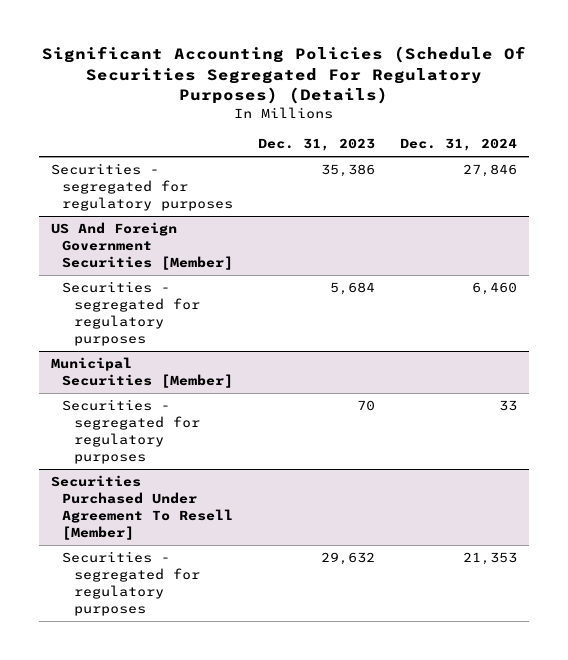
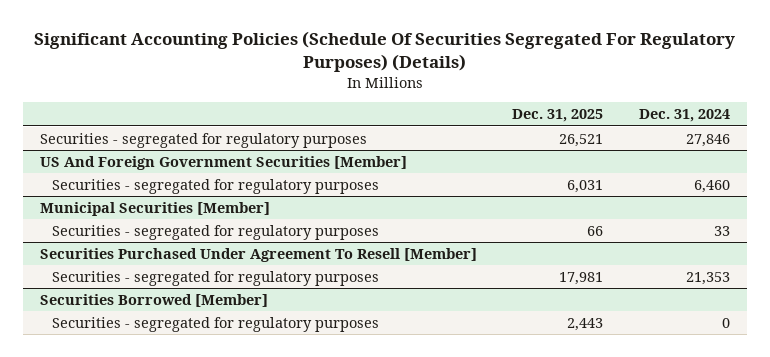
[258,138,376,152] Dec. 31, 2023 -> none
none -> [512,109,604,123] Dec. 31, 2025
none -> [40,293,269,307] Securities Borrowed [Member]
none -> [51,316,379,332] Securities - segregated for regulatory purposes

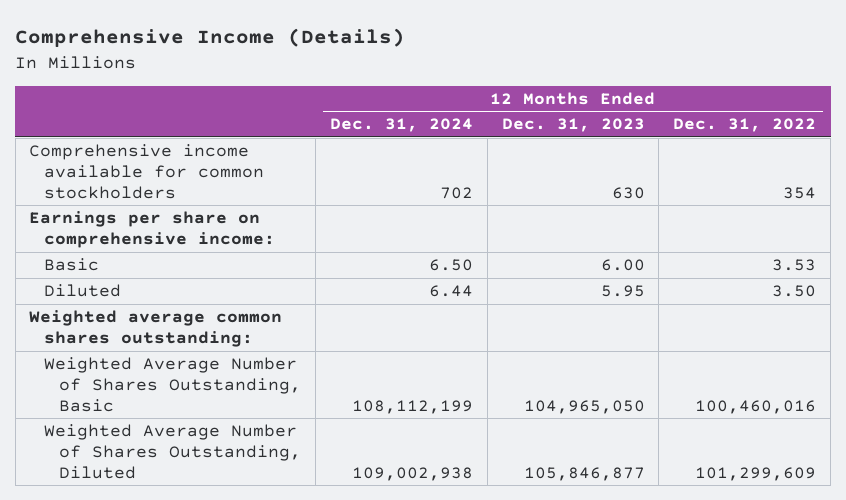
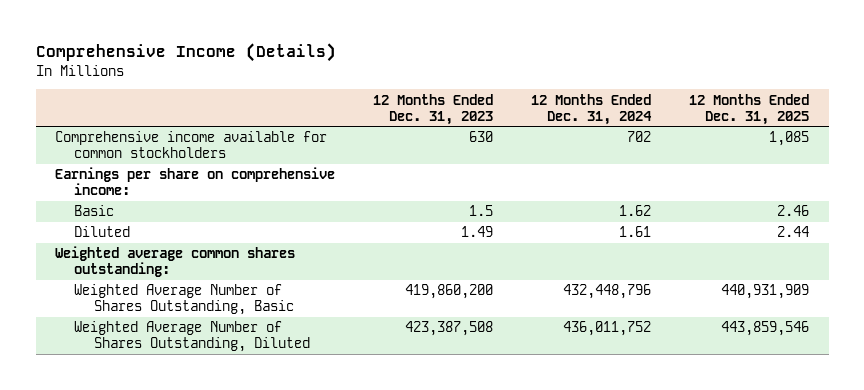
[673,118,817,133] Dec. 31, 2022 -> none
none -> [689,93,810,125] 12 Months Ended Dec. 31, 2025
[428,259,473,272] 6.50 -> [619,205,652,217] 1.62
[600,259,645,272] 6.00 -> [468,205,493,217] 1.5
[428,285,473,298] 6.44 -> [619,226,652,238] 1.61
[600,285,645,298] 5.95 -> [460,226,493,238] 1.49
[351,399,473,414] 108,112,199 -> [563,284,652,300] 432,448,796
[523,399,645,414] 104,965,050 -> [404,284,493,300] 419,860,200
[351,466,473,481] 109,002,938 -> [563,321,652,337] 436,011,752
[523,466,645,481] 105,846,877 -> [404,321,493,337] 423,387,508

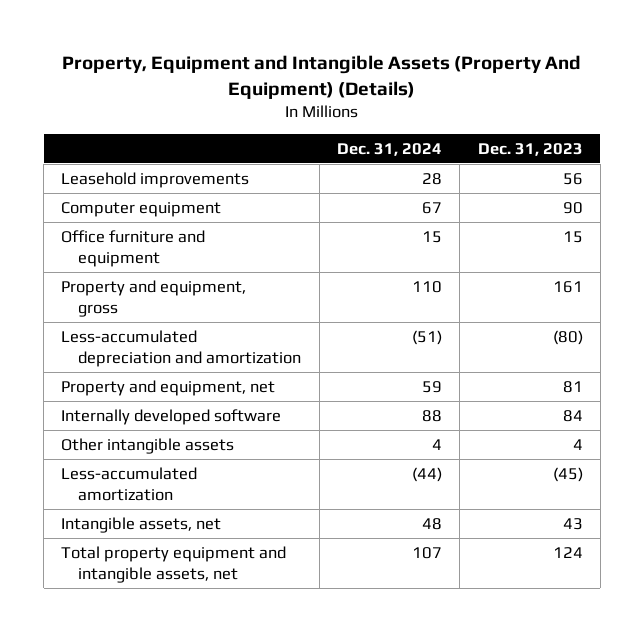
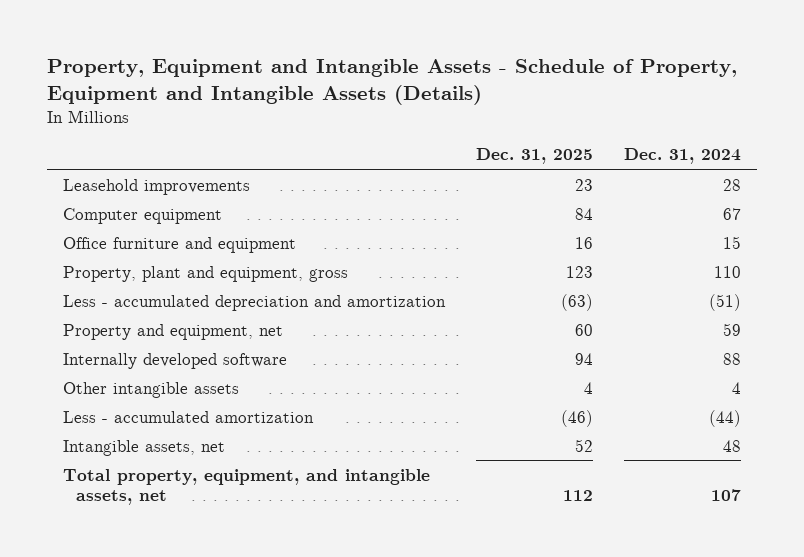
[61,55,581,99] Property, Equipment and Intangible Assets (Property And Equipment) (Details) -> [46,59,737,105] Property, Equipment and Intangible Assets - Schedule of Property, Equipment and Intangible Assets (Details)
[477,142,583,156] Dec. 31, 2023 -> none
none -> [476,148,594,165] Dec. 31, 2025
[61,279,247,318] Property and equipment, gross -> [62,265,348,282] Property, plant and equipment, gross
[61,329,302,368] Less-accumulated depreciation and amortization -> [62,294,446,311] Less - accumulated depreciation and amortization
[61,466,198,502] Less-accumulated amortization -> [62,410,314,423] Less - accumulated amortization
[61,545,287,584] Total property equipment and intangible assets, net -> [62,468,430,506] Total property, equipment, and intangible assets, net

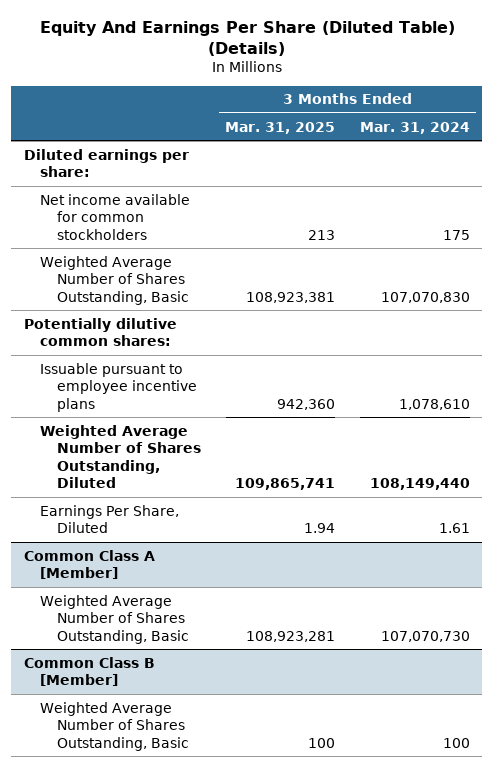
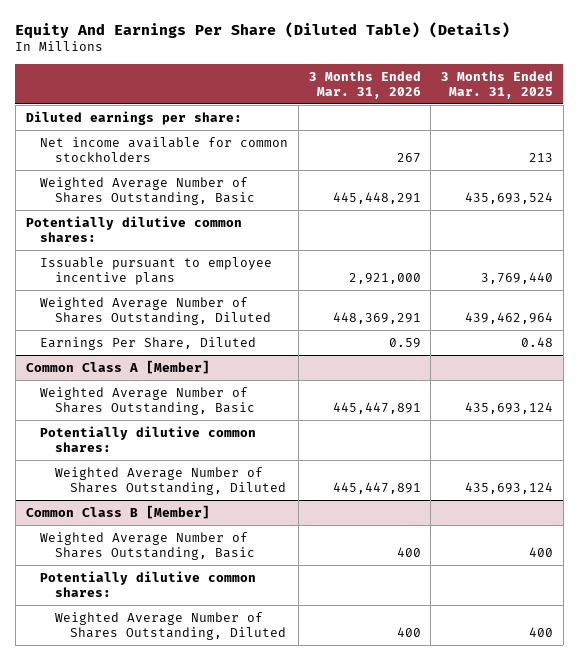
[359,121,470,134] Mar. 31, 2024 -> none
none -> [308,70,421,99] 3 Months Ended Mar. 31, 2026
[246,291,336,303] 108,923,381 -> [465,192,554,205] 435,693,524
[277,398,336,410] 942,360 -> [481,272,554,285] 3,769,440
[235,478,336,491] 109,865,741 -> [465,312,554,325] 439,462,964
[304,523,336,534] 1.94 -> [521,336,554,347] 0.48
[246,630,336,642] 108,923,281 -> [465,402,554,415] 435,693,124
none -> [40,425,257,453] Potentially dilutive common shares:
none -> [55,466,286,496] Weighted Average Number of Shares Outstanding, Diluted
[308,737,336,748] 100 -> [529,547,554,558] 400
none -> [40,570,257,598] Potentially dilutive common shares:
none -> [55,611,286,641] Weighted Average Number of Shares Outstanding, Diluted

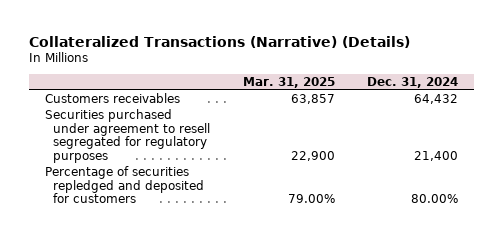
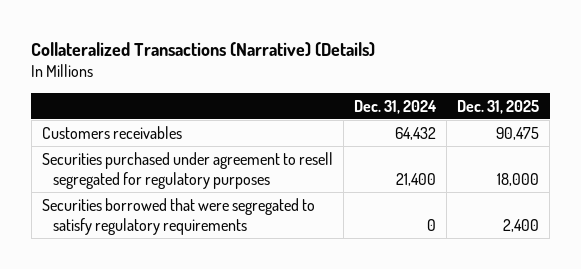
[242,76,335,88] Mar. 31, 2025 -> none
none -> [457,99,540,114] Dec. 31, 2025
[44,166,205,204] Percentage of securities repledged and deposited for customers -> none
none -> [41,197,315,236] Securities borrowed that were segregated to satisfy regulatory requirements

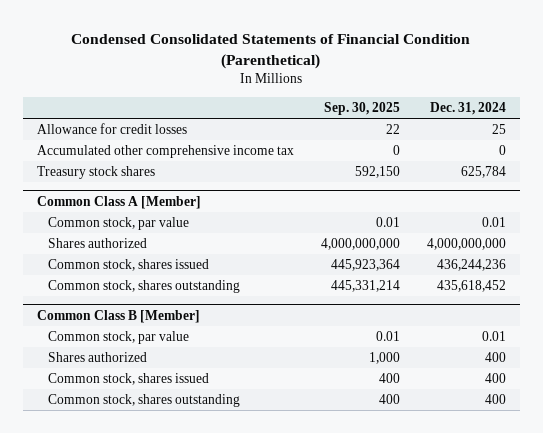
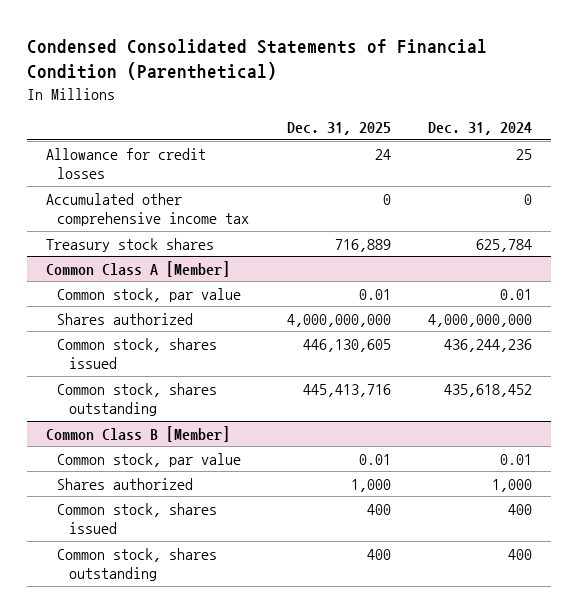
[323,101,400,115] Sep. 30, 2025 -> none
none -> [286,122,391,136] Dec. 31, 2025
[484,352,506,363] 400 -> [492,478,533,492] 1,000

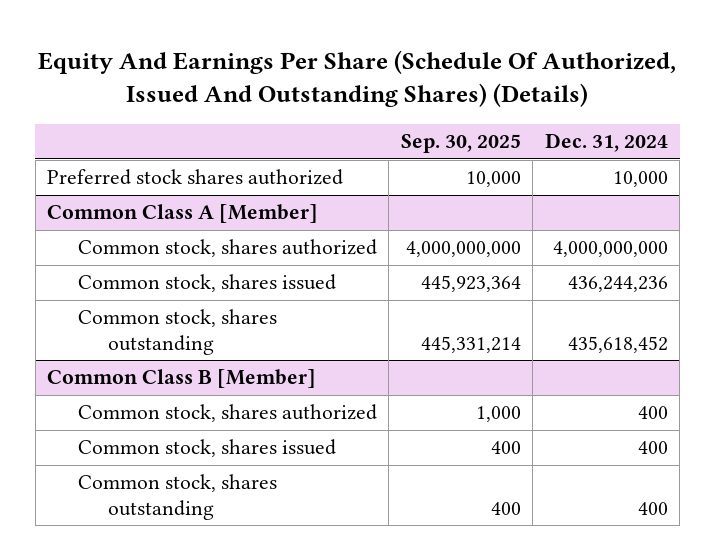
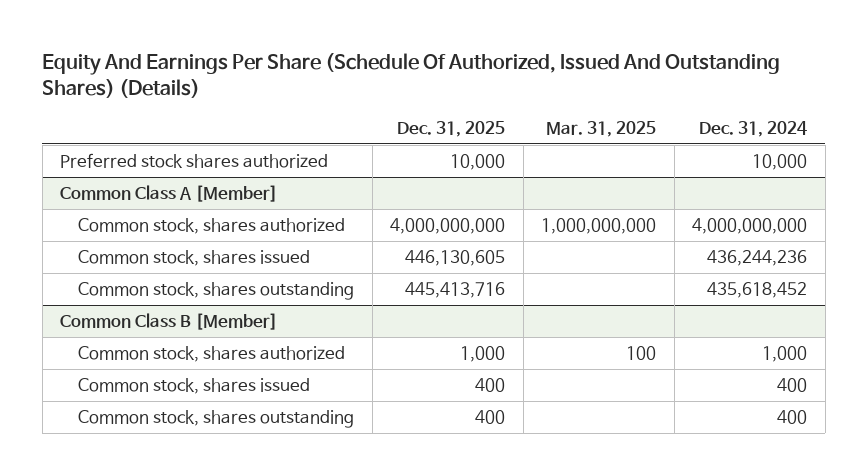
[400,134,521,154] Sep. 30, 2025 -> none
none -> [397,120,506,137] Dec. 31, 2025
none -> [546,120,657,137] Mar. 31, 2025
[637,406,668,420] 400 -> [762,346,808,363] 1,000

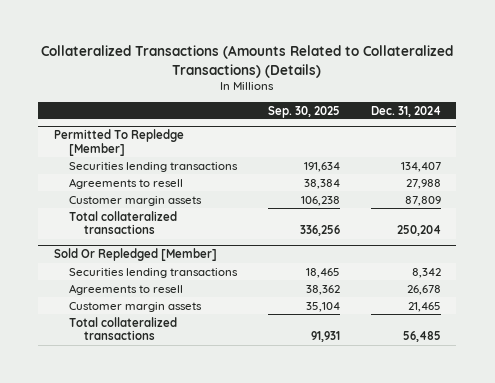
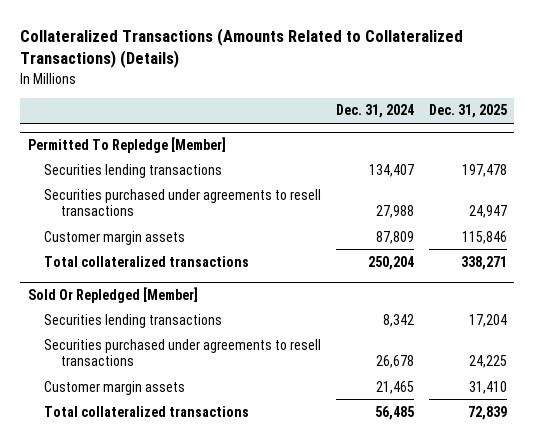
[267,105,340,118] Sep. 30, 2025 -> none
none -> [428,104,507,119] Dec. 31, 2025
[69,177,184,189] Agreements to resell -> [44,188,322,217] Securities purchased under agreements to resell transactions
[69,283,184,295] Agreements to resell -> [44,338,322,367] Securities purchased under agreements to resell transactions

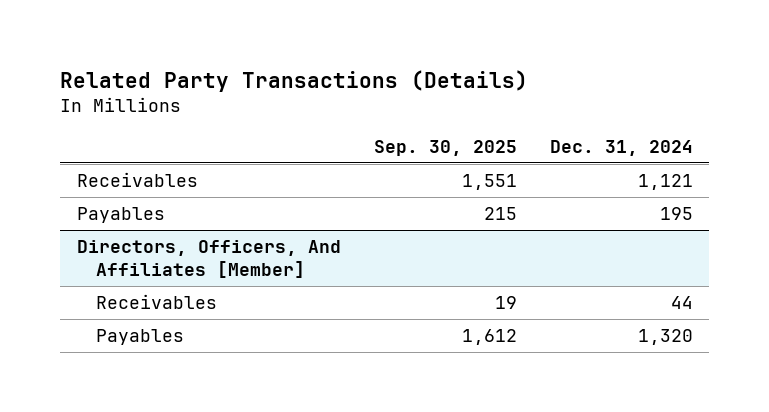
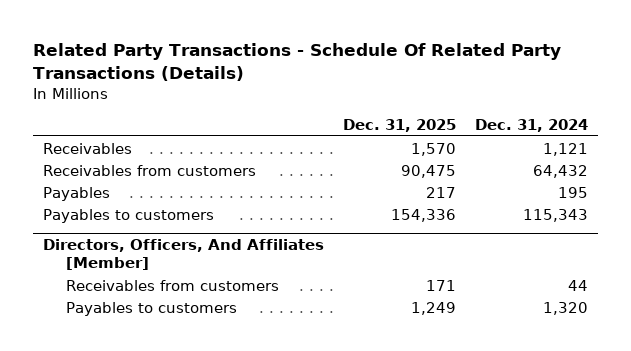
[60,69,529,92] Related Party Transactions (Details) -> [33,43,562,81] Related Party Transactions - Schedule Of Related Party Transactions (Details)
[373,139,517,156] Sep. 30, 2025 -> none
none -> [343,118,457,132] Dec. 31, 2025
none -> [43,164,257,176] Receivables from customers
none -> [43,208,215,223] Payables to customers
[95,294,217,310] Receivables -> none
none -> [66,279,280,291] Receivables from customers
[95,329,184,346] Payables -> [66,301,238,316] Payables to customers

